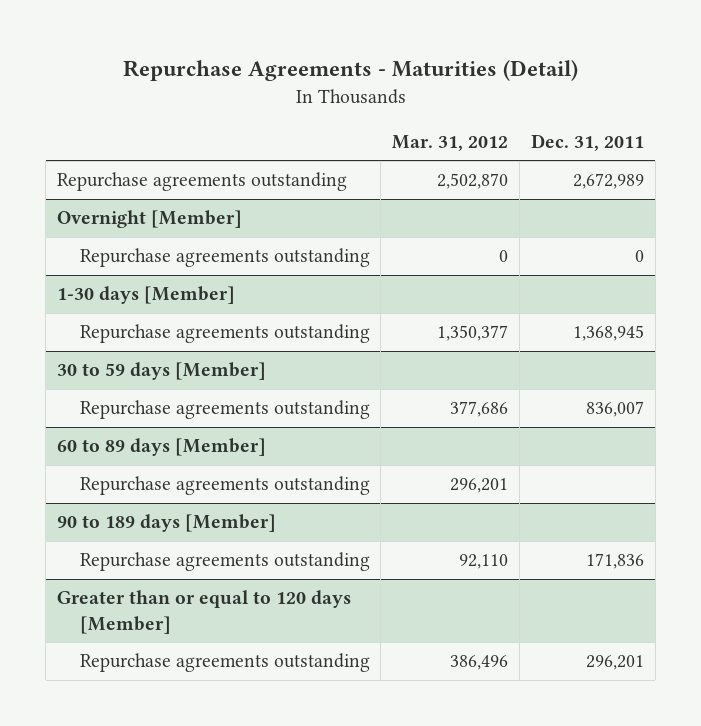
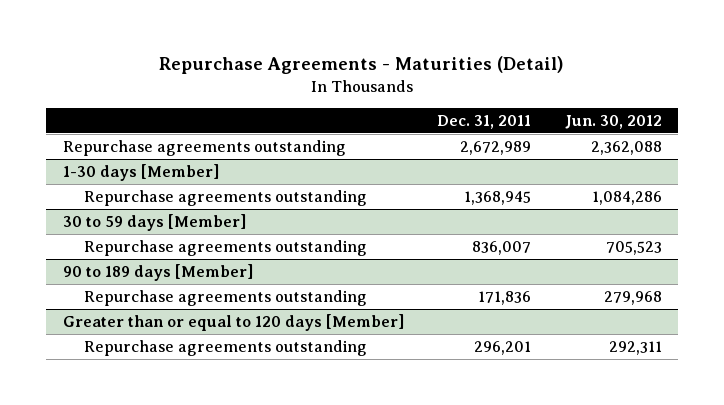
[392,134,509,151] Mar. 31, 2012 -> none
none -> [564,114,662,129] Jun. 30, 2012
[57,210,243,229] Overnight [Member] -> none
[79,248,370,268] Repurchase agreements outstanding -> none
[57,438,267,457] 60 to 89 days [Member] -> none
[79,476,370,496] Repurchase agreements outstanding -> none

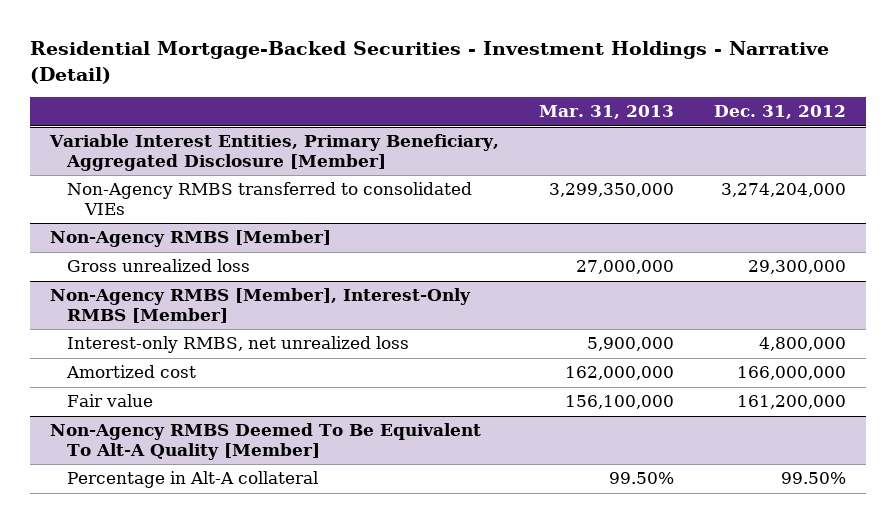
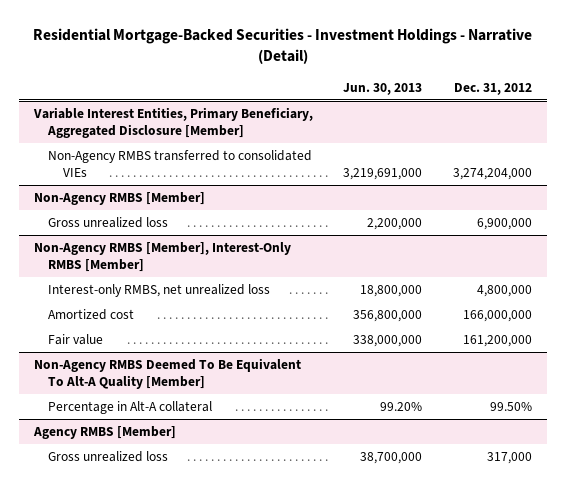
[538,105,674,120] Mar. 31, 2013 -> none
none -> [343,82,423,95] Jun. 30, 2013
[747,260,846,275] 29,300,000 -> [476,217,532,230] 6,900,000
none -> [32,425,176,439] Agency RMBS [Member]
none -> [48,450,169,462] Gross unrealized loss

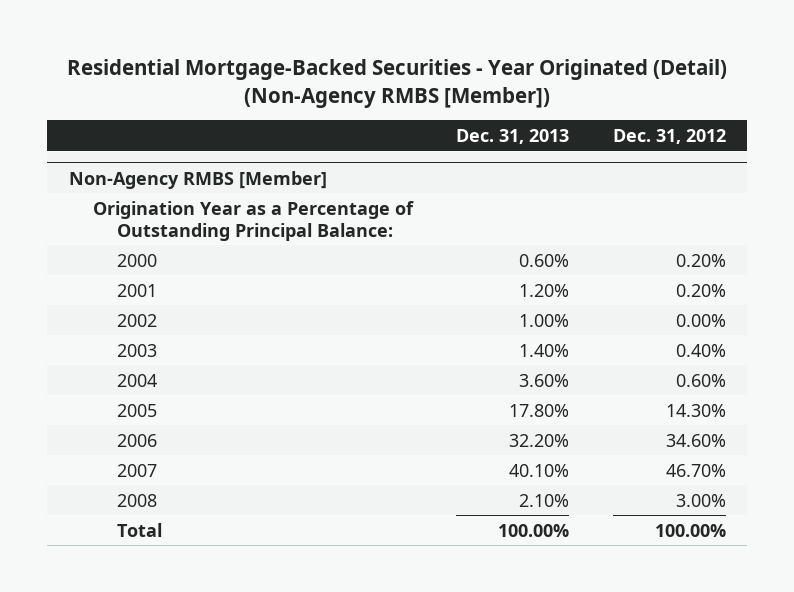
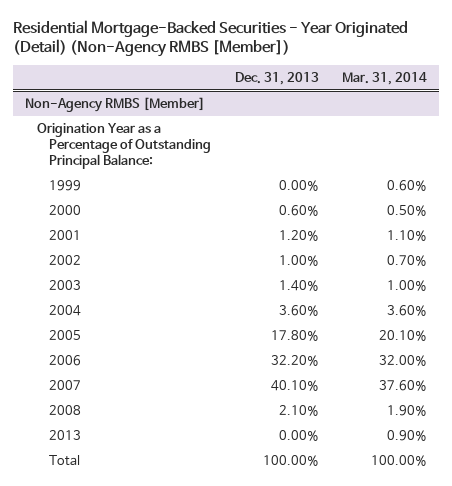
[612,129,726,145] Dec. 31, 2012 -> none
none -> [342,71,428,85] Mar. 31, 2014
none -> [49,179,82,191] 1999
none -> [49,429,82,440] 2013

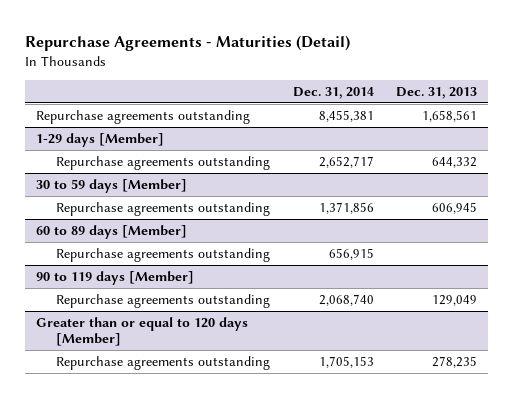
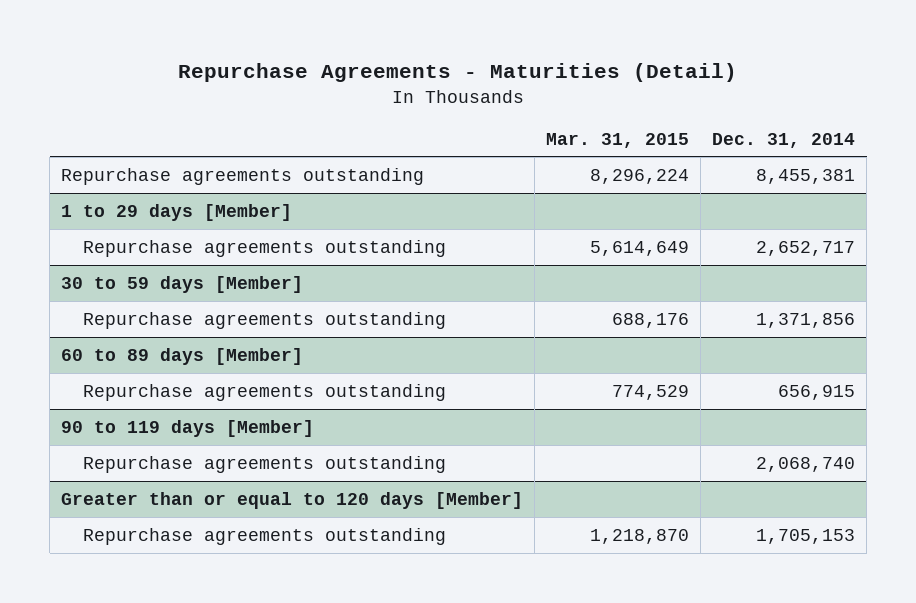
[396,86,478,99] Dec. 31, 2013 -> none
none -> [546,132,690,148] Mar. 31, 2015
[36,133,165,148] 1-29 days [Member] -> [61,203,293,221] 1 to 29 days [Member]

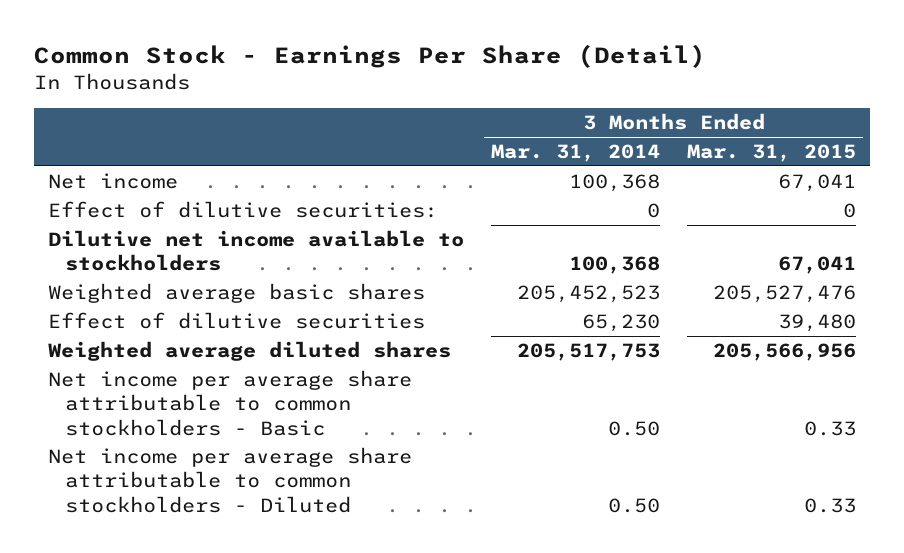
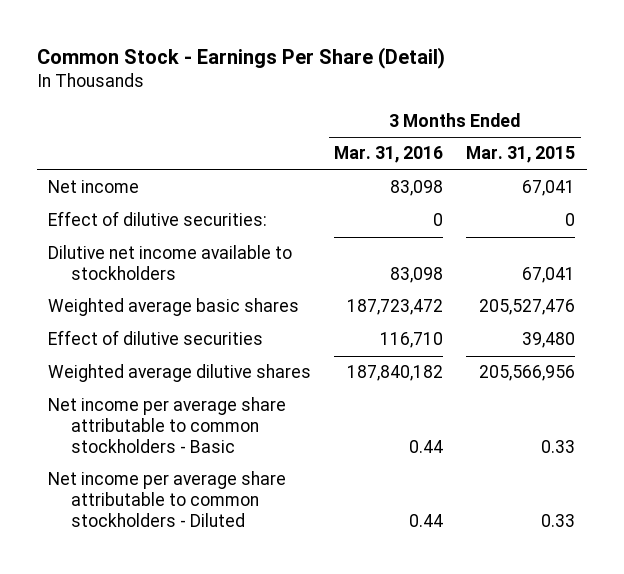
[491,144,661,163] Mar. 31, 2014 -> none
none -> [334,146,444,164] Mar. 31, 2016
[47,341,451,362] Weighted average diluted shares -> [48,364,312,383] Weighted average dilutive shares

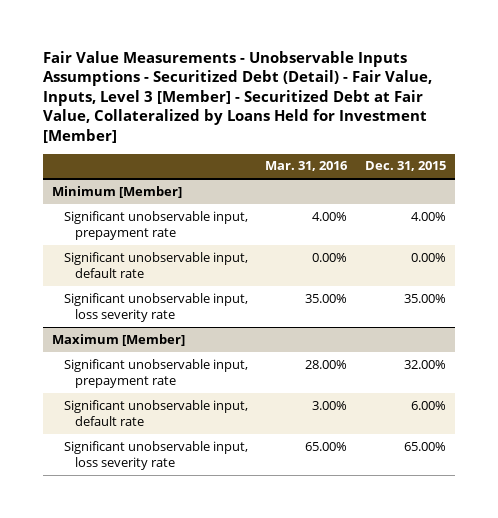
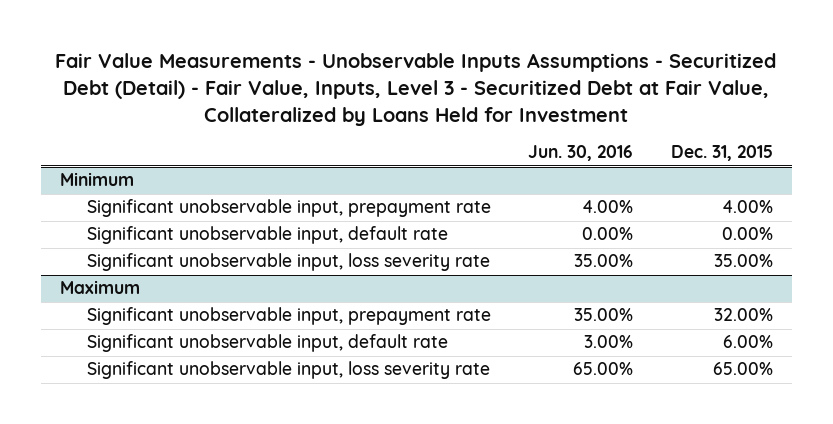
[43,50,433,144] Fair Value Measurements - Unobservable Inputs Assumptions - Securitized Debt (Detail) - Fair Value, Inputs, Level 3 [Member] - Securitized Debt at Fair Value, Collateralized by Loans Held for Investment [Member] -> [55,52,777,126] Fair Value Measurements - Unobservable Inputs Assumptions - Securitized Debt (Detail) - Fair Value, Inputs, Level 3 - Securitized Debt at Fair Value, Collateralized by Loans Held for Investment
[265,161,349,172] Mar. 31, 2016 -> none
none -> [528,145,634,162] Jun. 30, 2016
[52,185,183,198] Minimum [Member] -> [59,172,134,187] Minimum
[52,333,186,346] Maximum [Member] -> [59,280,140,295] Maximum

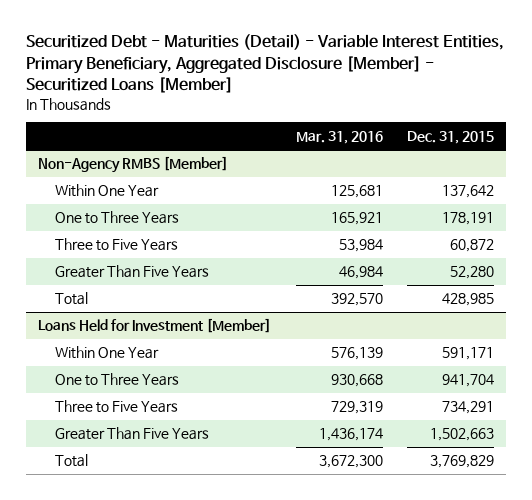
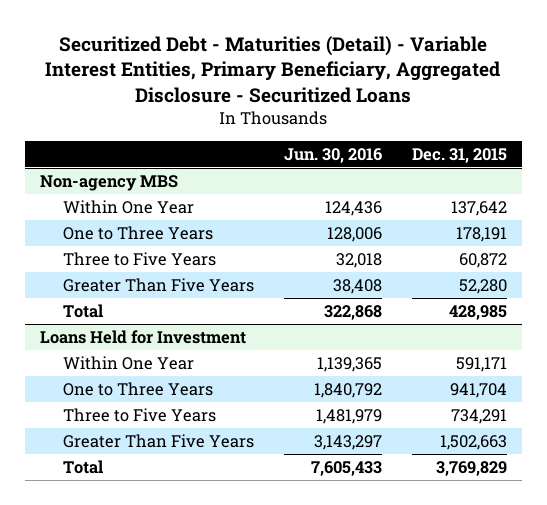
[26,34,505,94] Securitized Debt - Maturities (Detail) - Variable Interest Entities, Primary Beneficiary, Aggregated Disclosure [Member] - Securitized Loans [Member] -> [45,35,501,104] Securitized Debt - Maturities (Detail) - Variable Interest Entities, Primary Beneficiary, Aggregated Disclosure - Securitized Loans
[295,130,383,144] Mar. 31, 2016 -> none
none -> [283,147,382,163] Jun. 30, 2016
[38,156,229,174] Non-Agency RMBS [Member] -> [40,174,179,191] Non-agency MBS
[38,318,272,334] Loans Held for Investment [Member] -> [40,329,247,344] Loans Held for Investment

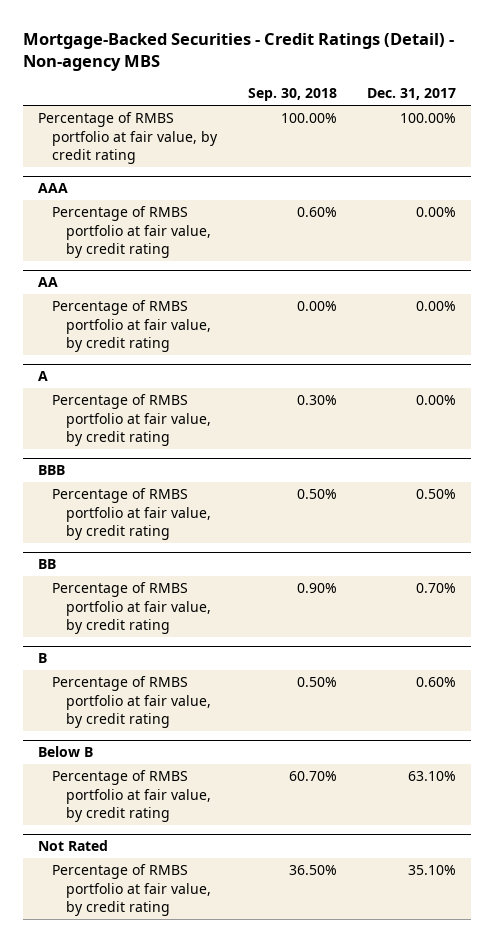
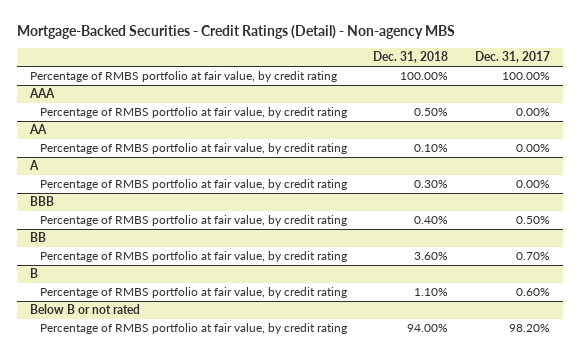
[247,88,337,102] Sep. 30, 2018 -> none
none -> [373,51,449,64] Dec. 31, 2018
[37,840,108,852] Not Rated -> none
[52,864,212,916] Percentage of RMBS portfolio at fair value, by credit rating -> none
[37,746,93,758] Below B -> [30,304,141,315] Below B or not rated
[408,771,457,782] 63.10% -> [508,324,550,333] 98.20%

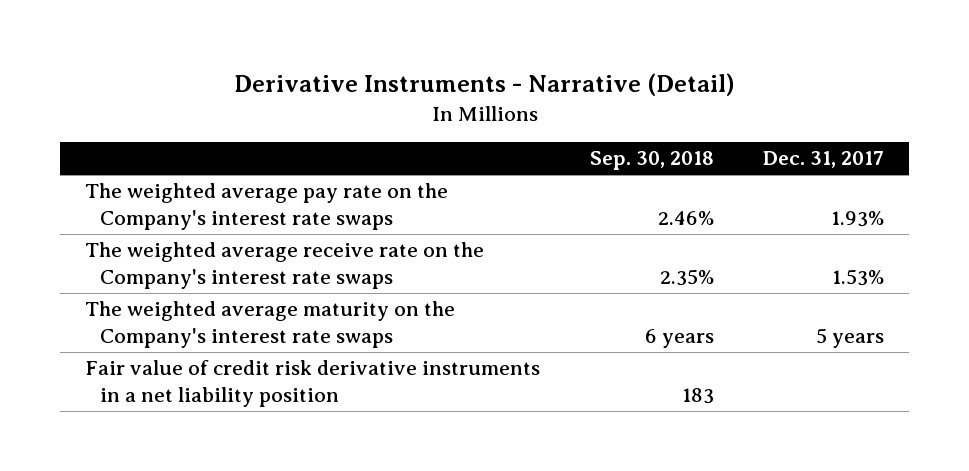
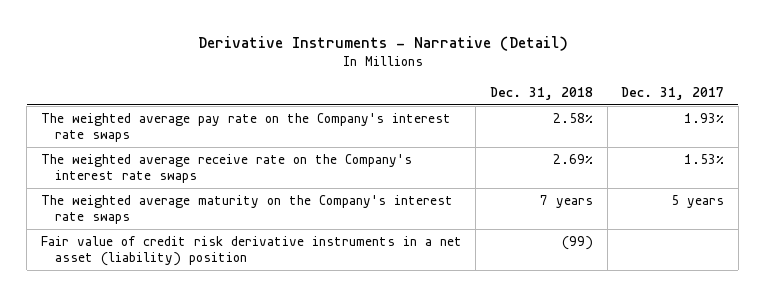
[589,151,714,171] Sep. 30, 2018 -> none
none -> [490,86,594,100] Dec. 31, 2018
[84,360,540,408] Fair value of credit risk derivative instruments in a net liability position -> [40,236,462,267] Fair value of credit risk derivative instruments in a net asset (liability) position

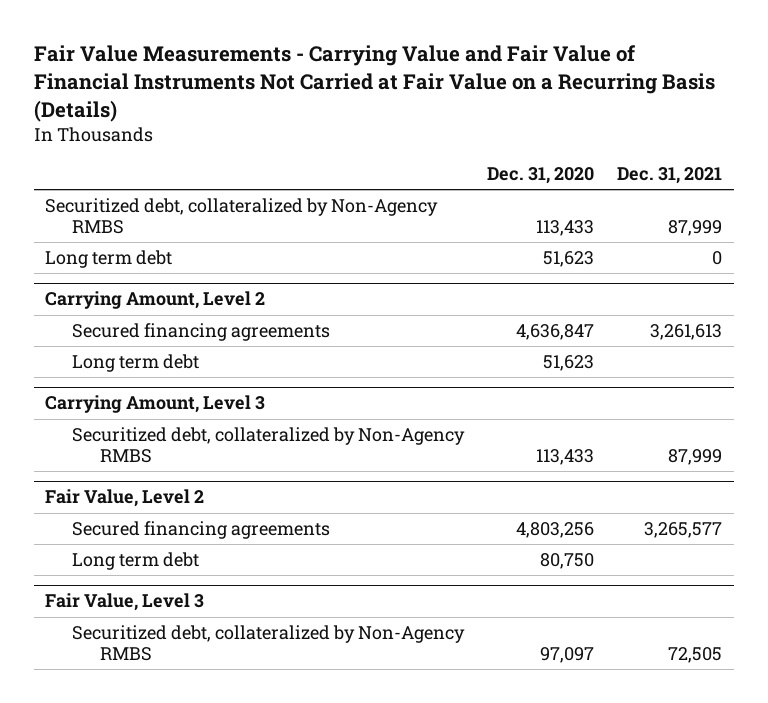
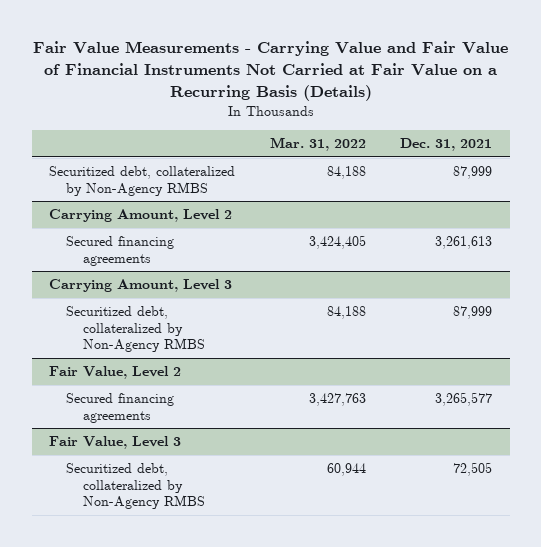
[487,167,595,185] Dec. 31, 2020 -> none
none -> [269,137,366,152] Mar. 31, 2022
[45,249,173,268] Long term debt -> none
[72,353,200,372] Long term debt -> none
[72,551,200,570] Long term debt -> none

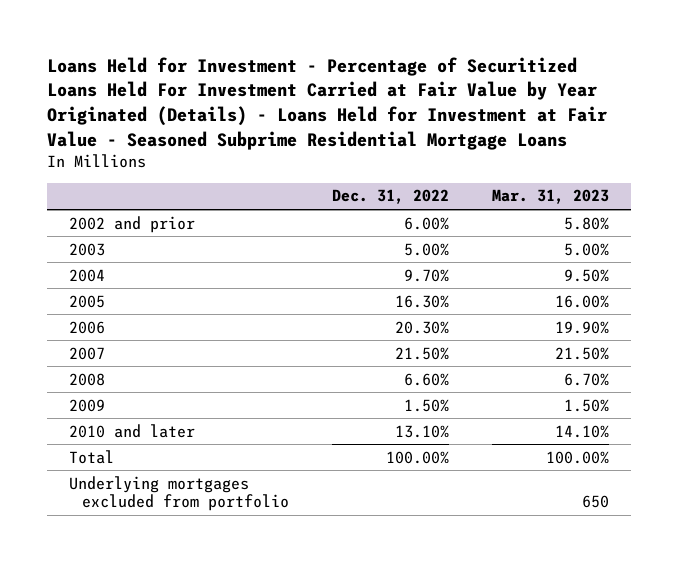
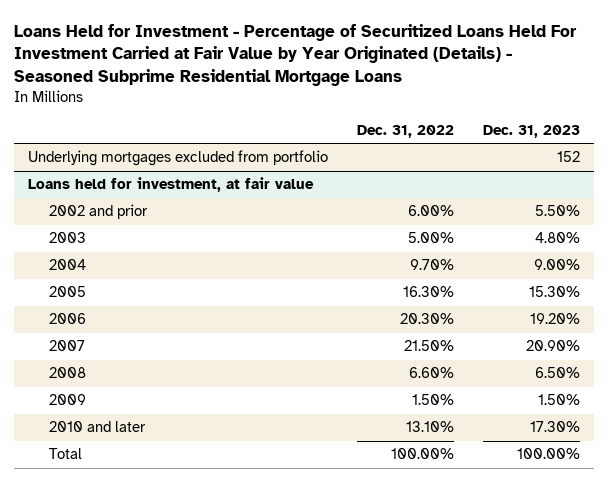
[47,56,608,150] Loans Held for Investment - Percentage of Securitized Loans Held For Investment Carried at Fair Value by Year Originated (Details) - Loans Held for Investment at Fair Value - Seasoned Subprime Residential Mortgage Loans -> [14,23,578,87] Loans Held for Investment - Percentage of Securitized Loans Held For Investment Carried at Fair Value by Year Originated (Details) - Seasoned Subprime Residential Mortgage Loans
[492,189,610,205] Mar. 31, 2023 -> none
none -> [482,124,580,138] Dec. 31, 2023
[68,475,290,511] Underlying mortgages excluded from portfolio -> [28,150,329,167] Underlying mortgages excluded from portfolio
none -> [28,177,315,193] Loans held for investment, at fair value

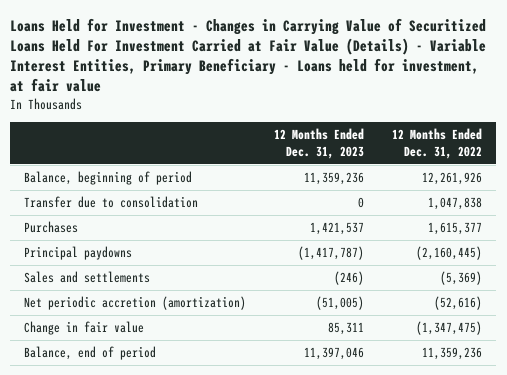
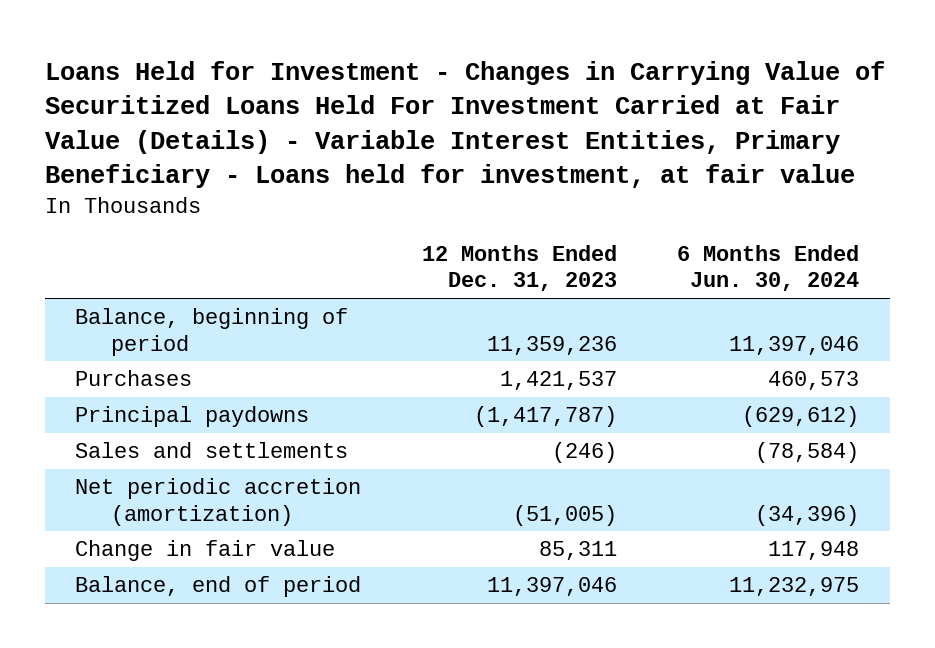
[392,127,483,159] 12 Months Ended Dec. 31, 2022 -> none
none -> [677,245,860,292] 6 Months Ended Jun. 30, 2024
[24,196,199,209] Transfer due to consolidation -> none

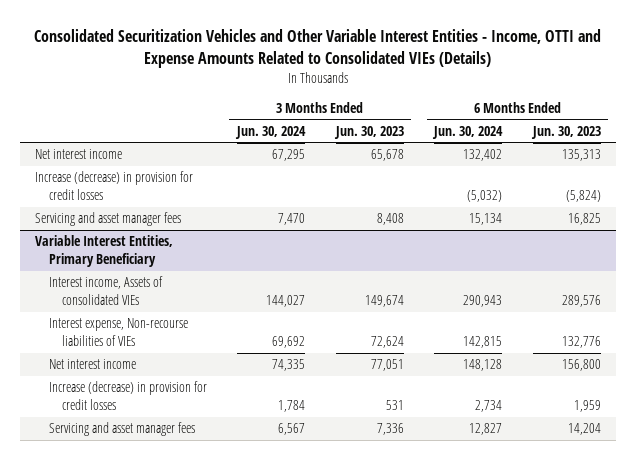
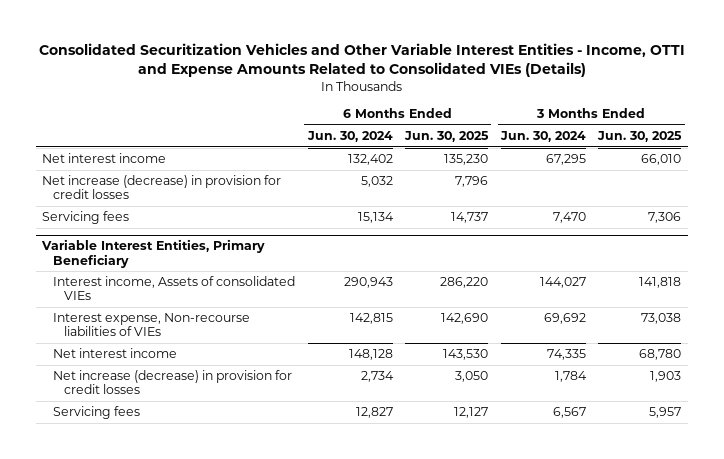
[333,125,404,139] Jun. 30, 2023 -> none
[530,125,601,139] Jun. 30, 2023 -> none
none -> [404,131,490,143] Jun. 30, 2025
none -> [597,131,683,143] Jun. 30, 2025
[35,171,194,201] Increase (decrease) in provision for credit losses -> [42,175,282,200] Net increase (decrease) in provision for credit losses
[467,190,503,203] (5,032) -> [360,176,393,188] 5,032
[35,212,182,227] Servicing and asset manager fees -> [42,211,130,225] Servicing fees
[48,381,207,411] Increase (decrease) in provision for credit losses -> [52,370,292,395] Net increase (decrease) in provision for credit losses
[48,422,195,437] Servicing and asset manager fees -> [52,406,140,420] Servicing fees

